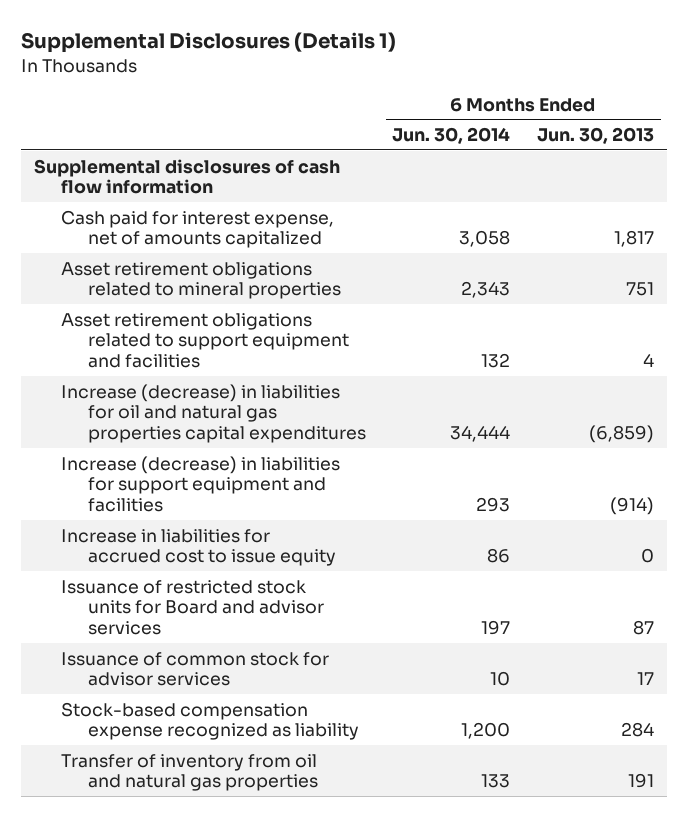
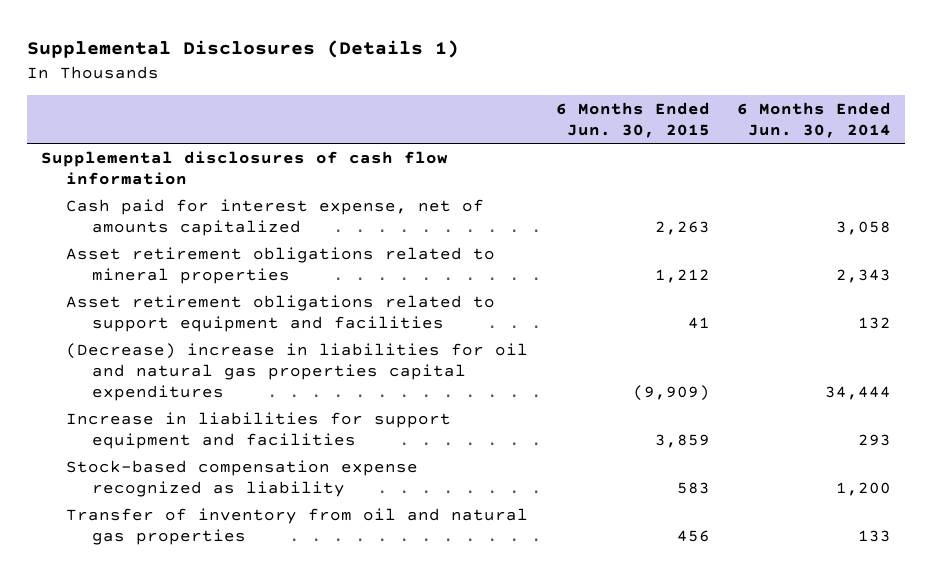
[536,126,654,144] Jun. 30, 2013 -> none
none -> [555,102,710,139] 6 Months Ended Jun. 30, 2015
[60,528,336,567] Increase in liabilities for accrued cost to issue equity -> none
[60,579,324,635] Issuance of restricted stock units for Board and advisor services -> none
[60,651,329,687] Issuance of common stock for advisor services -> none
[60,383,366,443] Increase (decrease) in liabilities for oil and natural gas properties capital expenditures -> [66,342,529,401] (Decrease) increase in liabilities for oil and natural gas properties capital expenditures
[60,455,340,512] Increase (decrease) in liabilities for support equipment and facilities -> [66,411,452,449] Increase in liabilities for support equipment and facilities

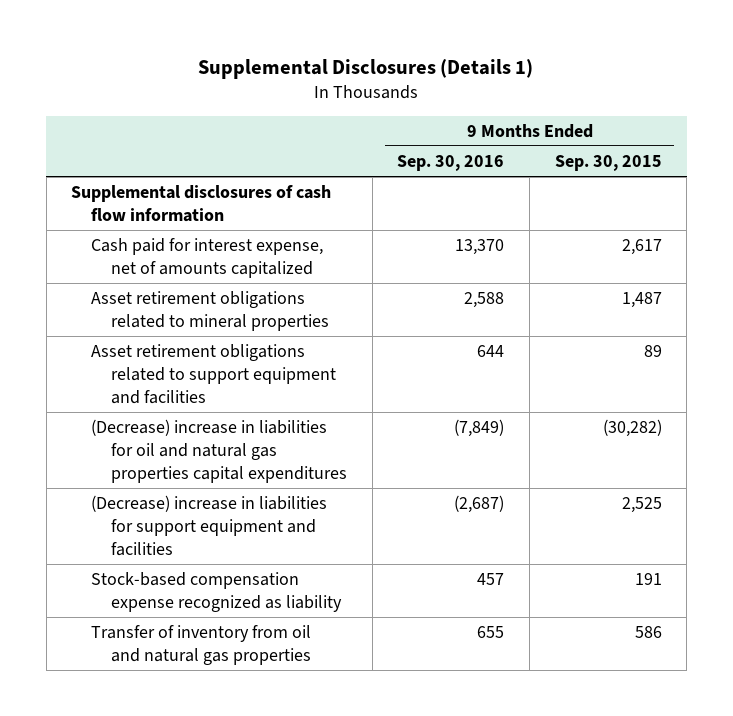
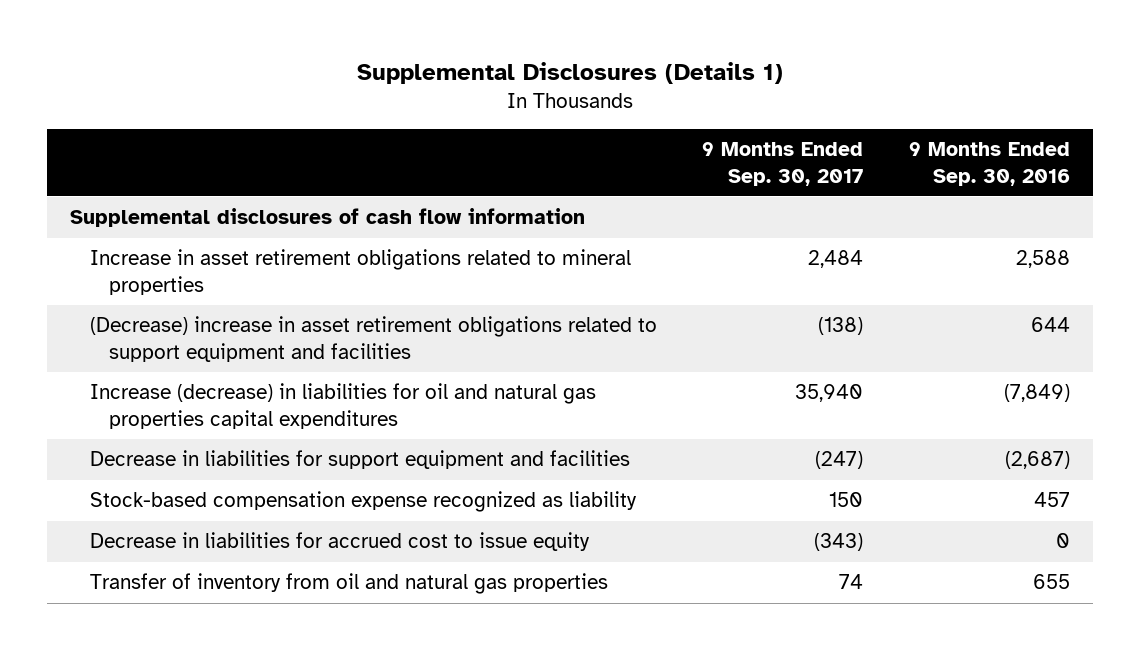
[554,154,662,171] Sep. 30, 2015 -> none
none -> [702,142,864,186] 9 Months Ended Sep. 30, 2017
[91,237,324,278] Cash paid for interest expense, net of amounts capitalized -> none
[91,290,330,331] Asset retirement obligations related to mineral properties -> [89,249,631,295] Increase in asset retirement obligations related to mineral properties
[91,343,337,404] Asset retirement obligations related to support equipment and facilities -> [89,316,657,362] (Decrease) increase in asset retirement obligations related to support equipment and facilities
[91,418,348,483] (Decrease) increase in liabilities for oil and natural gas properties capital expenditures -> [89,383,596,429] Increase (decrease) in liabilities for oil and natural gas properties capital expenditures
[91,494,328,556] (Decrease) increase in liabilities for support equipment and facilities -> [89,450,630,470] Decrease in liabilities for support equipment and facilities
none -> [89,532,590,552] Decrease in liabilities for accrued cost to issue equity

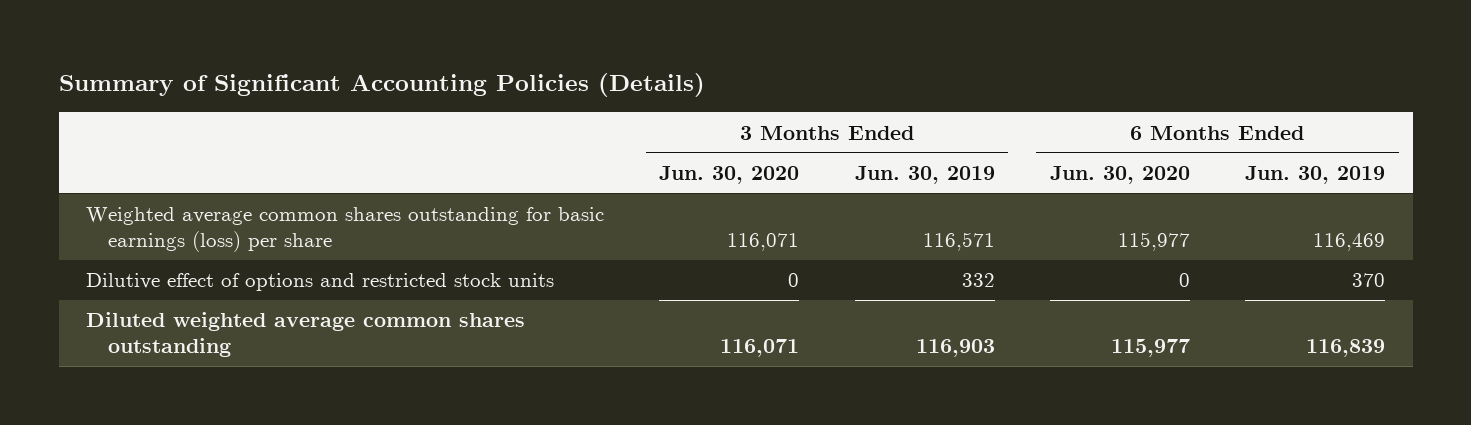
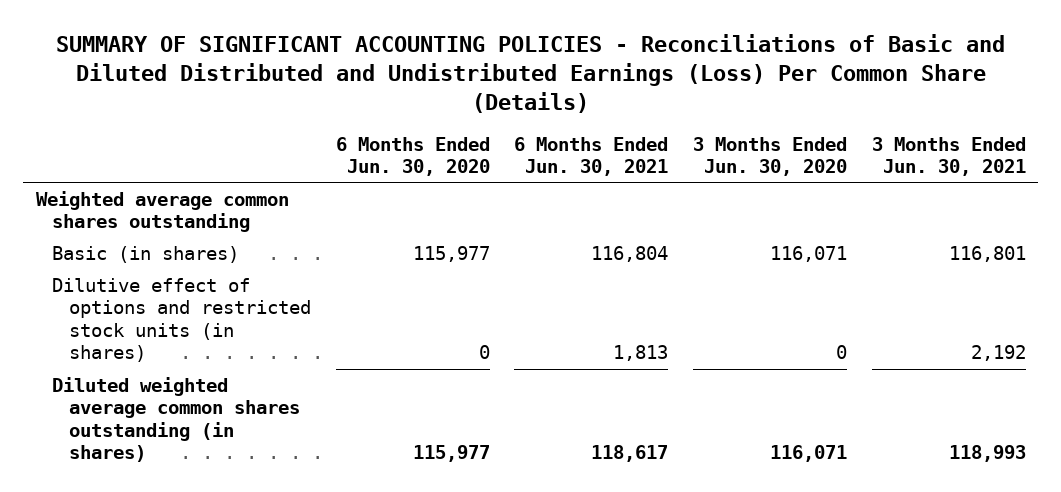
[58,73,705,98] Summary of Significant Accounting Policies (Details) -> [55,34,1005,113] SUMMARY OF SIGNIFICANT ACCOUNTING POLICIES - Reconciliations of Basic and Diluted Distributed and Undistributed Earnings (Loss) Per Common Share (Details)
[854,165,995,184] Jun. 30, 2019 -> none
[1245,165,1386,184] Jun. 30, 2019 -> none
none -> [514,136,669,177] 6 Months Ended Jun. 30, 2021
none -> [871,136,1026,177] 3 Months Ended Jun. 30, 2021
none -> [35,190,289,233] Weighted average common shares outstanding
[86,207,605,253] Weighted average common shares outstanding for basic earnings (loss) per share -> [52,245,240,263] Basic (in shares)
[86,273,555,292] Dilutive effect of options and restricted stock units -> [52,277,312,363] Dilutive effect of options and restricted stock units (in shares)
[86,312,526,358] Diluted weighted average common shares outstanding -> [52,376,301,463] Diluted weighted average common shares outstanding (in shares)

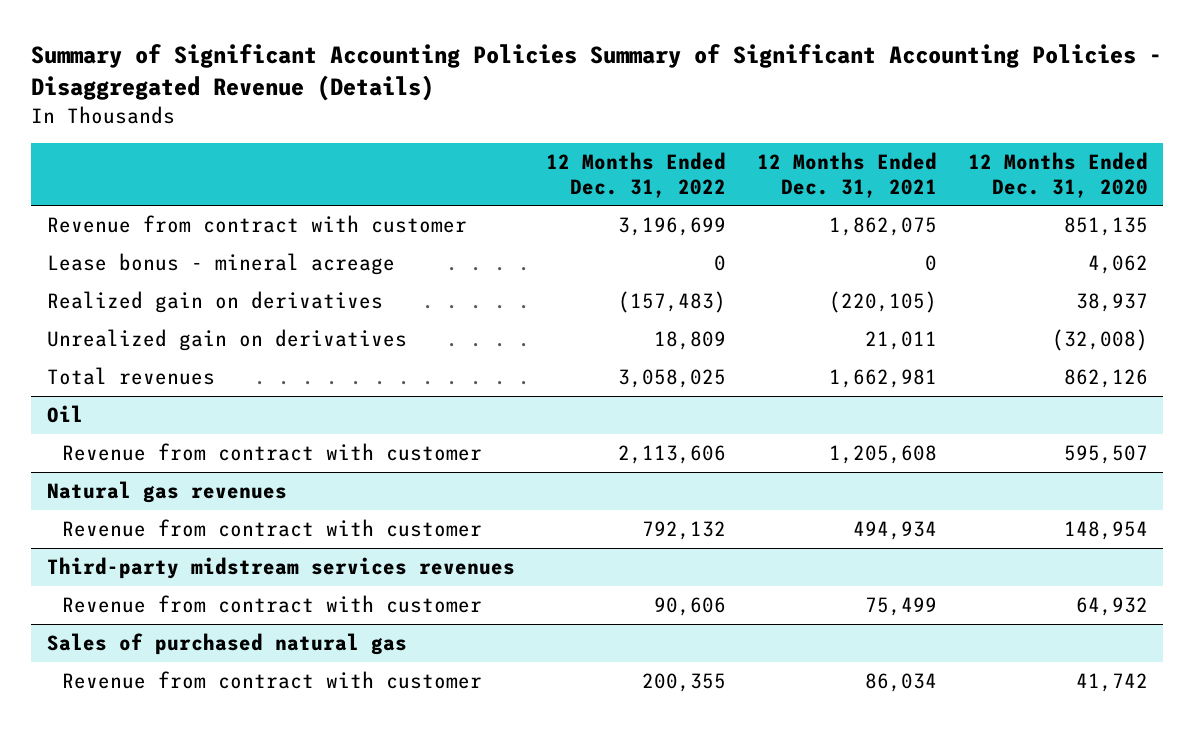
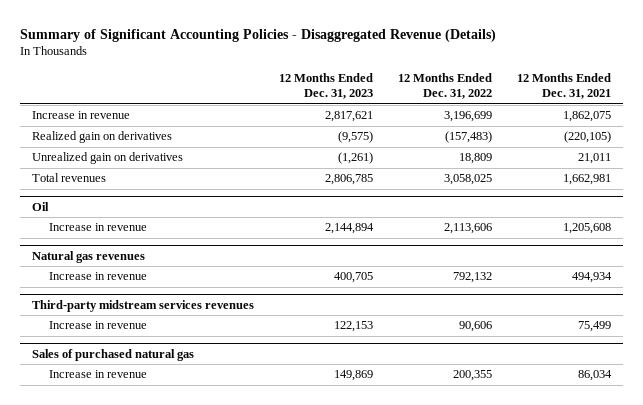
[31,44,1163,101] Summary of Significant Accounting Policies Summary of Significant Accounting Policies - Disaggregated Revenue (Details) -> [19,28,496,42] Summary of Significant Accounting Policies - Disaggregated Revenue (Details)
[967,152,1148,198] 12 Months Ended Dec. 31, 2020 -> none
none -> [278,73,373,100] 12 Months Ended Dec. 31, 2023
[46,253,395,276] Lease bonus - mineral acreage -> none
[46,215,467,234] Revenue from contract with customer -> [31,111,130,120] Increase in revenue
[62,443,483,462] Revenue from contract with customer -> [48,223,147,232] Increase in revenue
[62,519,483,538] Revenue from contract with customer -> [48,272,147,281] Increase in revenue
[62,595,483,614] Revenue from contract with customer -> [48,321,147,330] Increase in revenue
[62,671,483,690] Revenue from contract with customer -> [48,370,147,379] Increase in revenue

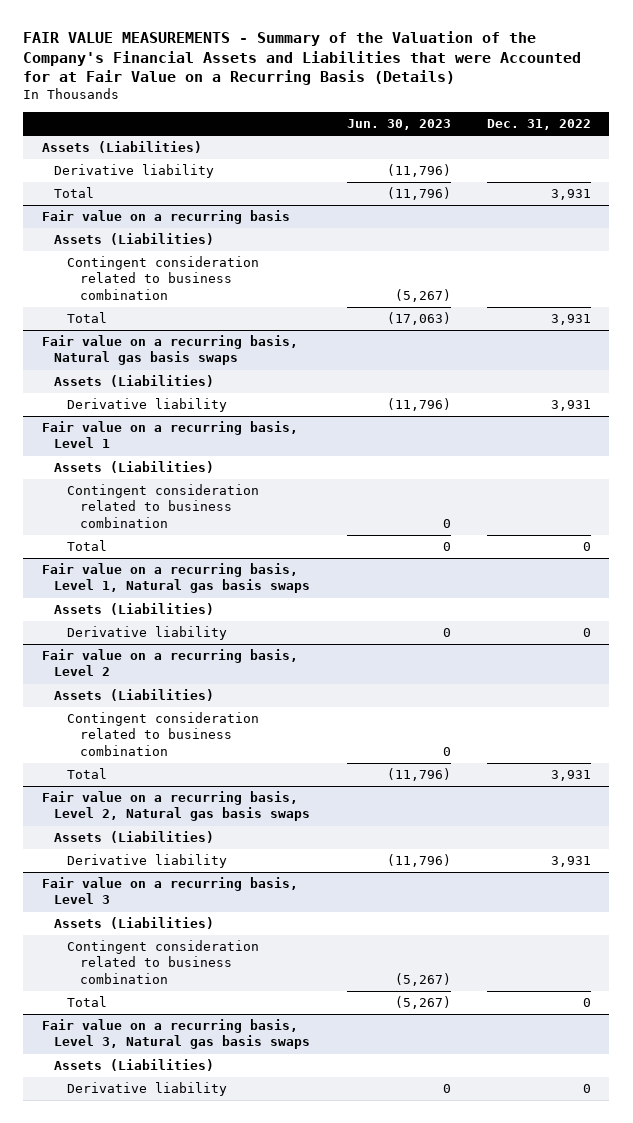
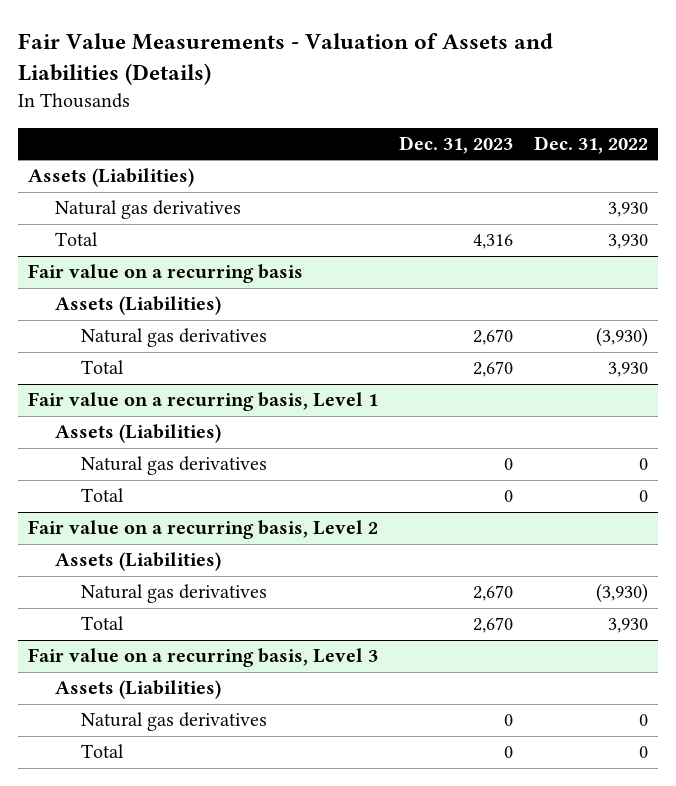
[23,30,582,86] FAIR VALUE MEASUREMENTS - Summary of the Valuation of the Company's Financial Assets and Liabilities that were Accounted for at Fair Value on a Recurring Basis (Details) -> [17,32,553,86] Fair Value Measurements - Valuation of Assets and Liabilities (Details)
[346,119,451,131] Jun. 30, 2023 -> none
none -> [398,136,513,155] Dec. 31, 2023
[54,164,215,179] Derivative liability -> none
none -> [54,200,241,220] Natural gas derivatives
[551,189,592,201] 3,931 -> [607,234,648,250] 3,930
[67,256,260,300] Contingent consideration related to business combination -> none
[41,335,298,366] Fair value on a recurring basis, Natural gas basis swaps -> none
[54,375,215,388] Assets (Liabilities) -> none
[67,398,228,413] Derivative liability -> none
none -> [81,328,268,348] Natural gas derivatives
[551,314,592,326] 3,931 -> [607,362,648,378] 3,930
[67,484,260,528] Contingent consideration related to business combination -> none
none -> [81,456,268,476] Natural gas derivatives
[41,563,311,594] Fair value on a recurring basis, Level 1, Natural gas basis swaps -> none
[54,603,215,616] Assets (Liabilities) -> none
[67,626,228,641] Derivative liability -> none
[67,712,260,756] Contingent consideration related to business combination -> none
[41,791,311,822] Fair value on a recurring basis, Level 2, Natural gas basis swaps -> none
[54,831,215,844] Assets (Liabilities) -> none
[67,854,228,869] Derivative liability -> none
none -> [81,584,268,604] Natural gas derivatives
[551,770,592,782] 3,931 -> [607,618,648,634] 3,930
[67,940,260,984] Contingent consideration related to business combination -> none
none -> [81,712,268,732] Natural gas derivatives
[41,1019,311,1050] Fair value on a recurring basis, Level 3, Natural gas basis swaps -> none
[54,1059,215,1072] Assets (Liabilities) -> none
[67,1082,228,1097] Derivative liability -> none

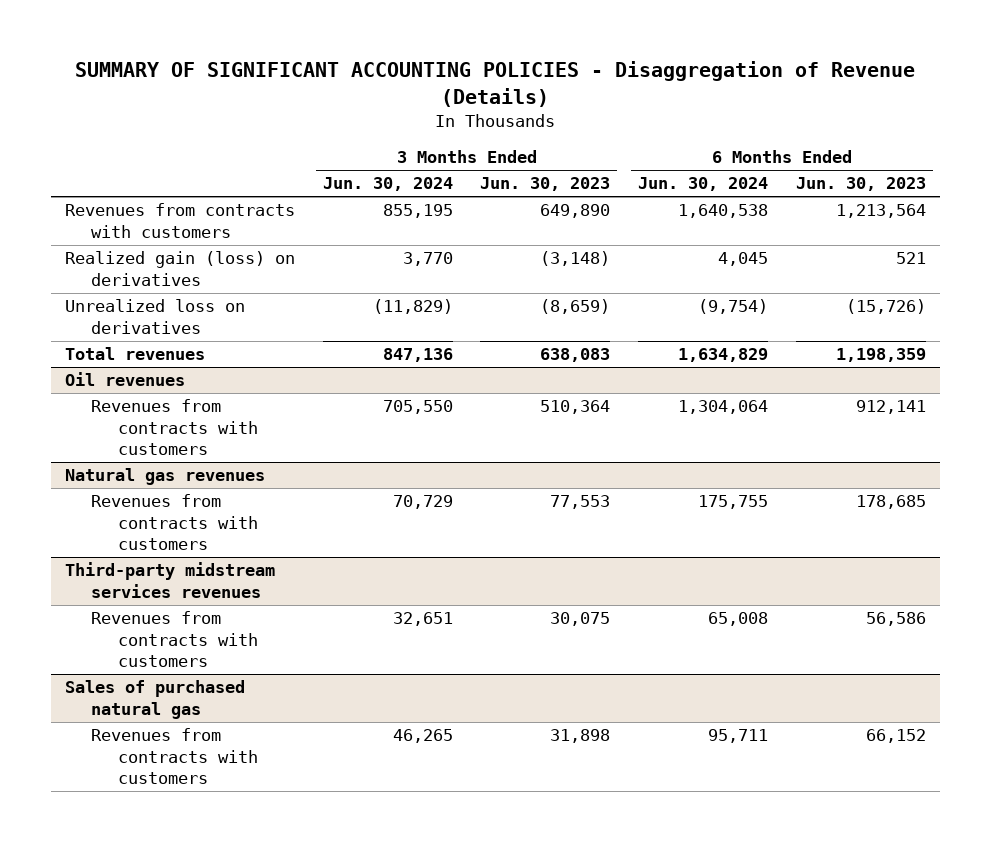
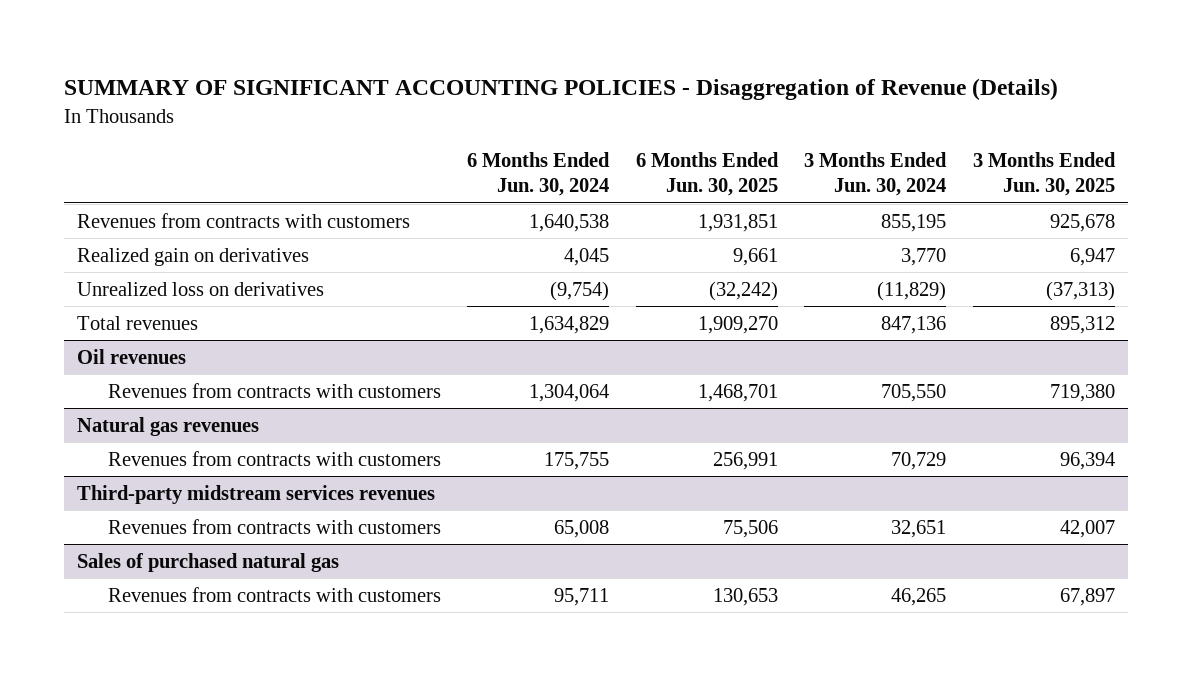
[480,177,611,192] Jun. 30, 2023 -> none
[796,177,927,192] Jun. 30, 2023 -> none
none -> [635,151,779,197] 6 Months Ended Jun. 30, 2025
none -> [972,151,1116,197] 3 Months Ended Jun. 30, 2025
[64,251,295,286] Realized gain (loss) on derivatives -> [76,247,309,266] Realized gain on derivatives

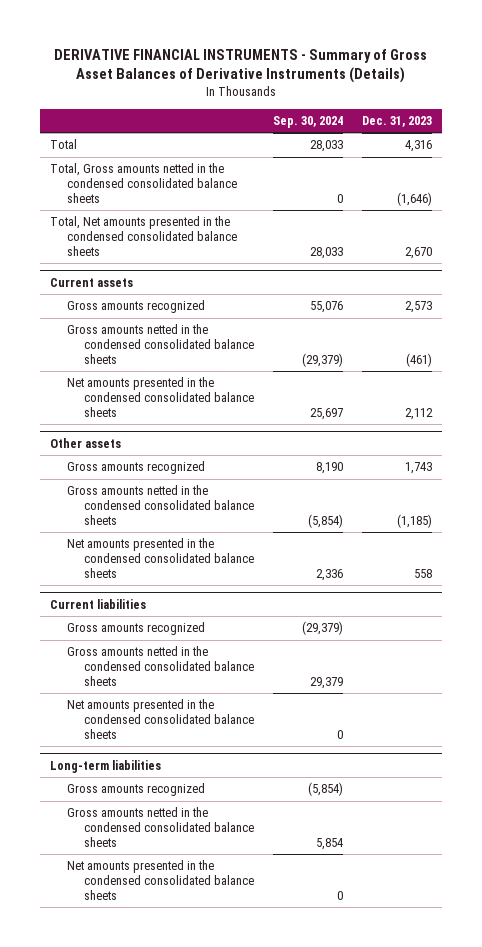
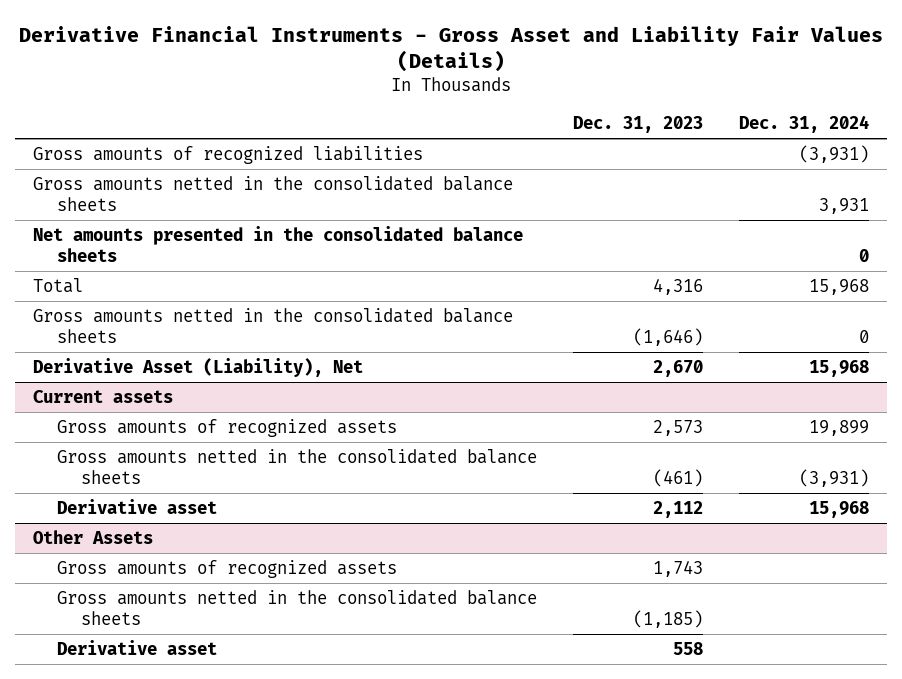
[54,48,428,84] DERIVATIVE FINANCIAL INSTRUMENTS - Summary of Gross Asset Balances of Derivative Instruments (Details) -> [19,25,884,73] Derivative Financial Instruments - Gross Asset and Liability Fair Values (Details)
[273,116,344,129] Sep. 30, 2024 -> none
none -> [738,115,869,134] Dec. 31, 2024
none -> [33,145,424,164] Gross amounts of recognized liabilities
none -> [33,175,514,212] Gross amounts netted in the consolidated balance sheets
none -> [33,225,524,263] Net amounts presented in the consolidated balance sheets
[49,163,237,203] Total, Gross amounts netted in the condensed consolidated balance sheets -> [33,307,514,344] Gross amounts netted in the consolidated balance sheets
[49,216,237,256] Total, Net amounts presented in the condensed consolidated balance sheets -> [33,357,364,377] Derivative Asset (Liability), Net
[49,598,146,609] Current liabilities -> none
[66,622,205,636] Gross amounts recognized -> none
[66,646,255,686] Gross amounts netted in the condensed consolidated balance sheets -> none
[66,699,255,739] Net amounts presented in the condensed consolidated balance sheets -> none
[49,759,161,773] Long-term liabilities -> none
[66,783,205,797] Gross amounts recognized -> none
[66,807,255,847] Gross amounts netted in the condensed consolidated balance sheets -> none
[66,860,255,900] Net amounts presented in the condensed consolidated balance sheets -> none
[66,300,205,314] Gross amounts recognized -> [57,418,398,437] Gross amounts of recognized assets
[66,324,255,364] Gross amounts netted in the condensed consolidated balance sheets -> [57,448,538,485] Gross amounts netted in the consolidated balance sheets
[66,377,255,417] Net amounts presented in the condensed consolidated balance sheets -> [57,498,218,514] Derivative asset
[49,437,121,448] Other assets -> [33,529,154,544] Other Assets
[66,461,205,475] Gross amounts recognized -> [57,559,398,578] Gross amounts of recognized assets
[66,485,255,525] Gross amounts netted in the condensed consolidated balance sheets -> [57,589,538,626] Gross amounts netted in the consolidated balance sheets
[66,538,255,578] Net amounts presented in the condensed consolidated balance sheets -> [57,639,218,655] Derivative asset

